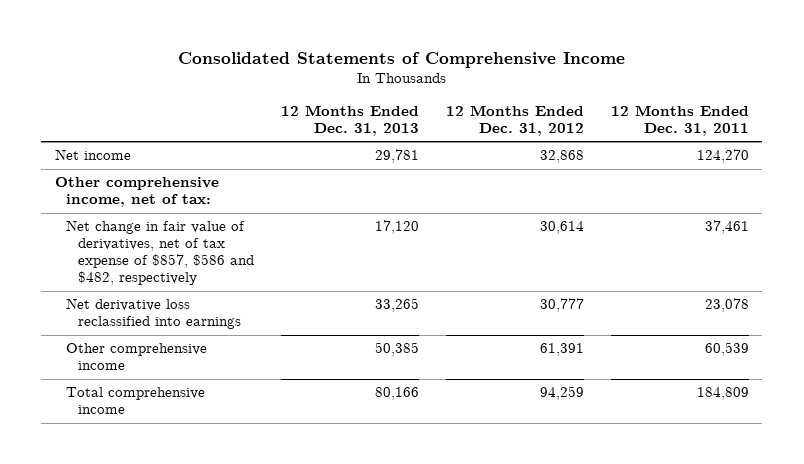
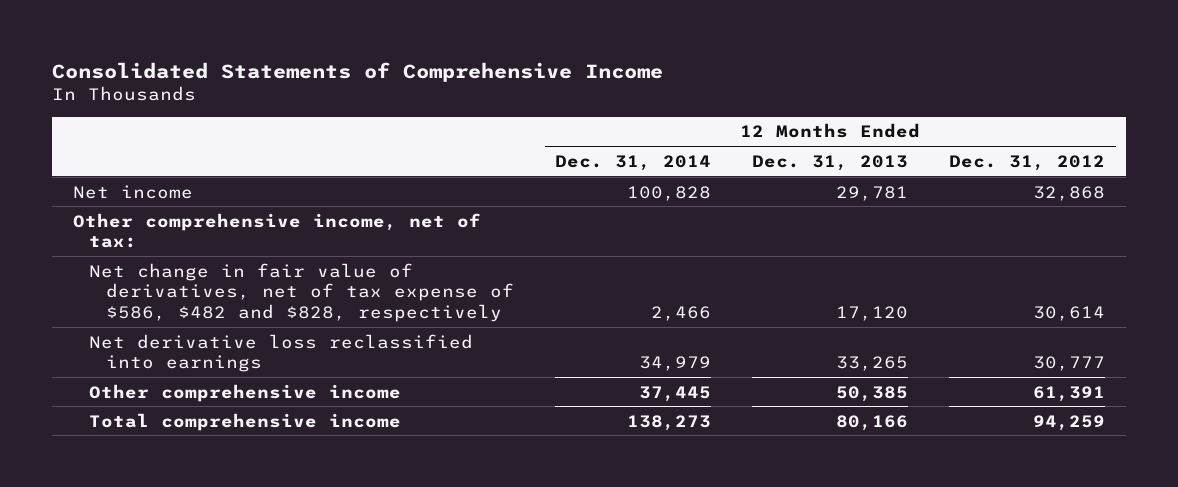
[610,104,749,136] 12 Months Ended Dec. 31, 2011 -> none
none -> [555,154,712,171] Dec. 31, 2014
[66,220,255,286] Net change in fair value of derivatives, net of tax expense of $857, $586 and $482, respectively -> [89,262,515,323] Net change in fair value of derivatives, net of tax expense of $586, $482 and $828, respectively

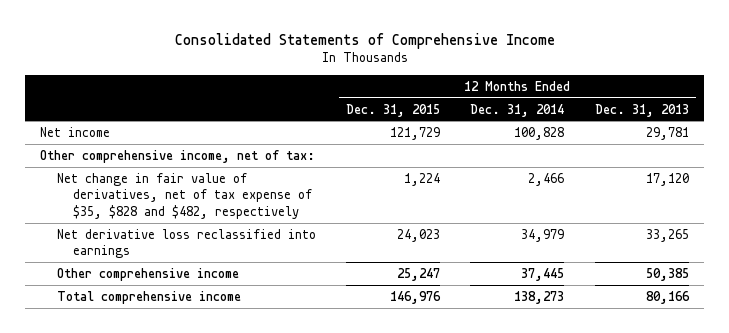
[949,154,1106,171] Dec. 31, 2012 -> none
none -> [346,103,441,117] Dec. 31, 2015
[89,262,515,323] Net change in fair value of derivatives, net of tax expense of $586, $482 and $828, respectively -> [56,172,313,219] Net change in fair value of derivatives, net of tax expense of $35, $828 and $482, respectively

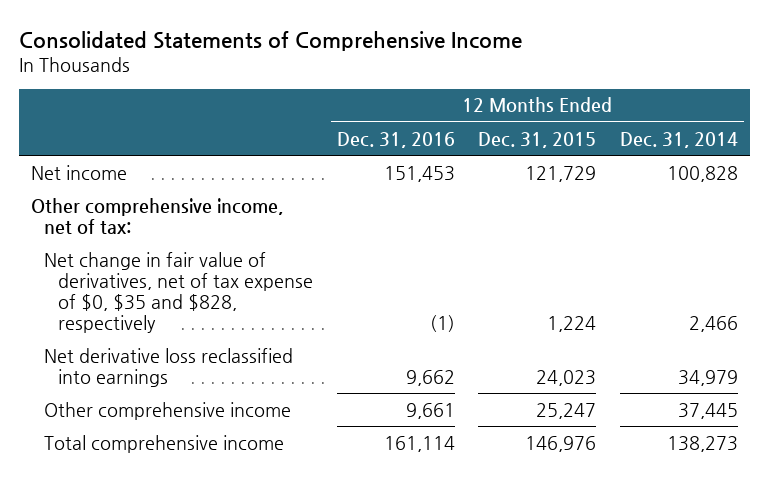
[594,103,689,117] Dec. 31, 2013 -> none
none -> [336,131,455,148] Dec. 31, 2016
[56,172,313,219] Net change in fair value of derivatives, net of tax expense of $35, $828 and $482, respectively -> [44,251,314,333] Net change in fair value of derivatives, net of tax expense of $0, $35 and $828, respectively

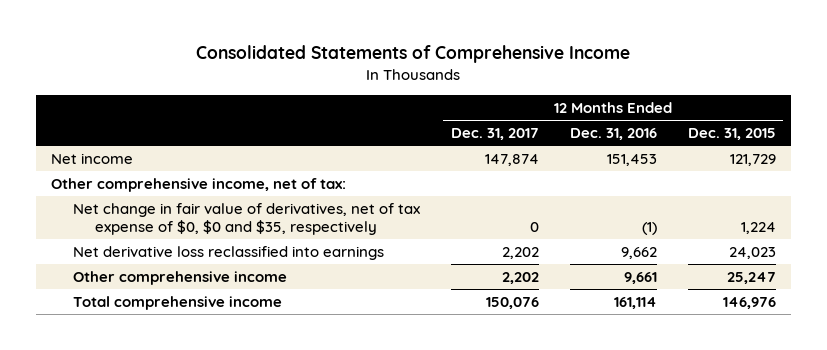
[620,131,739,148] Dec. 31, 2014 -> none
none -> [450,128,539,141] Dec. 31, 2017
[44,251,314,333] Net change in fair value of derivatives, net of tax expense of $0, $35 and $828, respectively -> [73,202,421,235] Net change in fair value of derivatives, net of tax expense of $0, $0 and $35, respectively

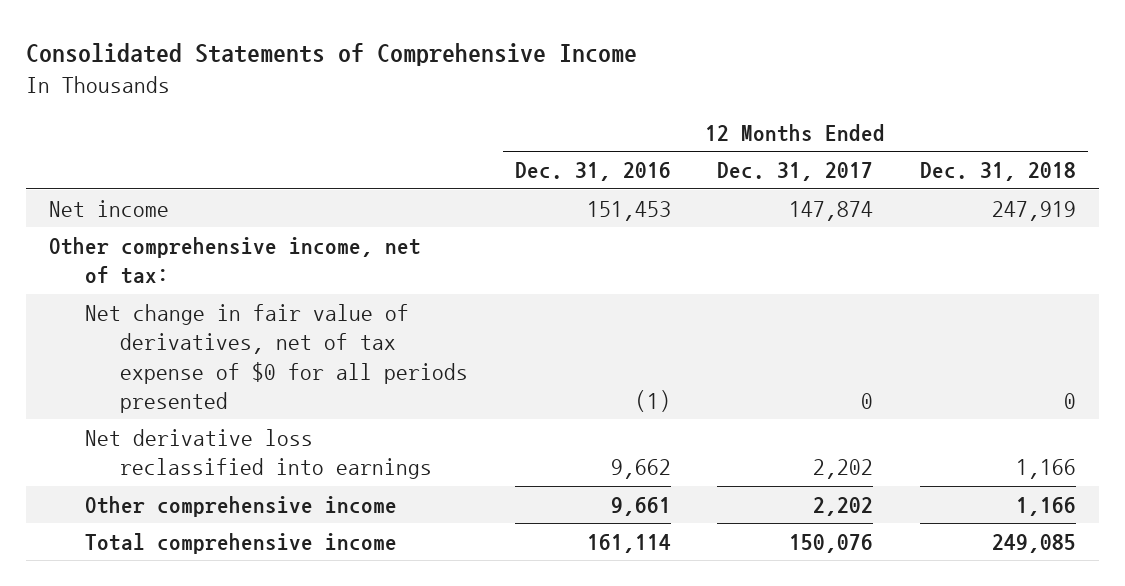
[687,128,776,141] Dec. 31, 2015 -> none
none -> [919,162,1076,182] Dec. 31, 2018
[73,202,421,235] Net change in fair value of derivatives, net of tax expense of $0, $0 and $35, respectively -> [84,303,469,413] Net change in fair value of derivatives, net of tax expense of $0 for all periods presented

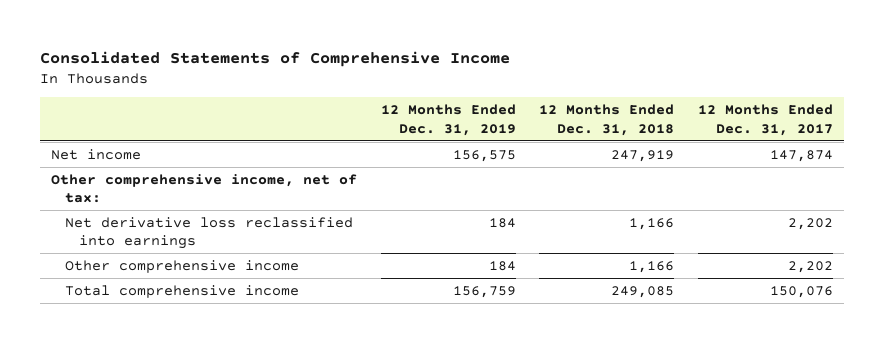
[514,162,671,182] Dec. 31, 2016 -> none
none -> [380,103,516,136] 12 Months Ended Dec. 31, 2019
[84,303,469,413] Net change in fair value of derivatives, net of tax expense of $0 for all periods presented -> none

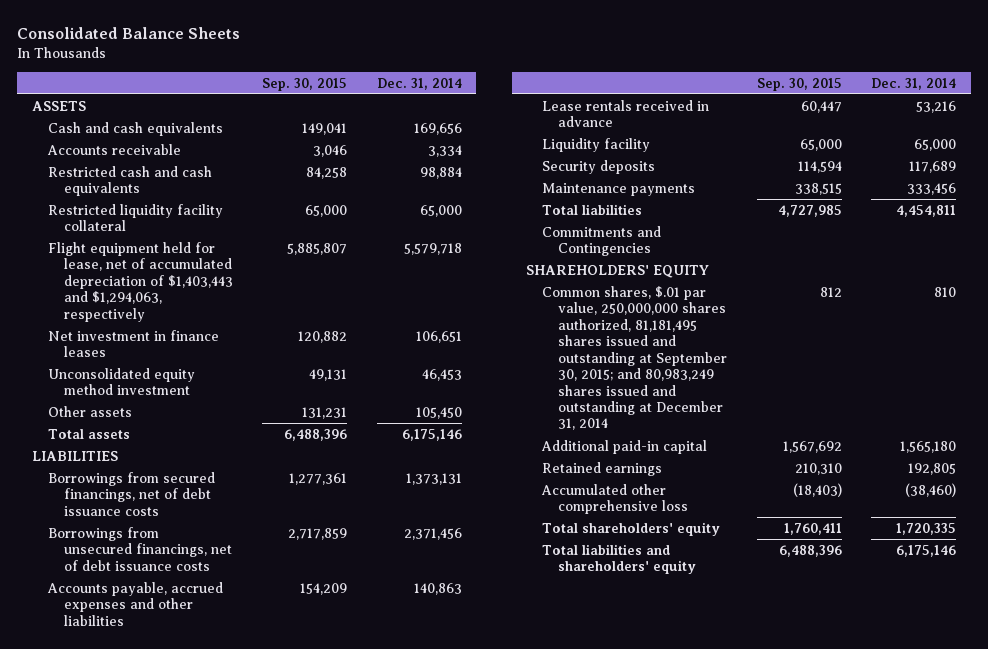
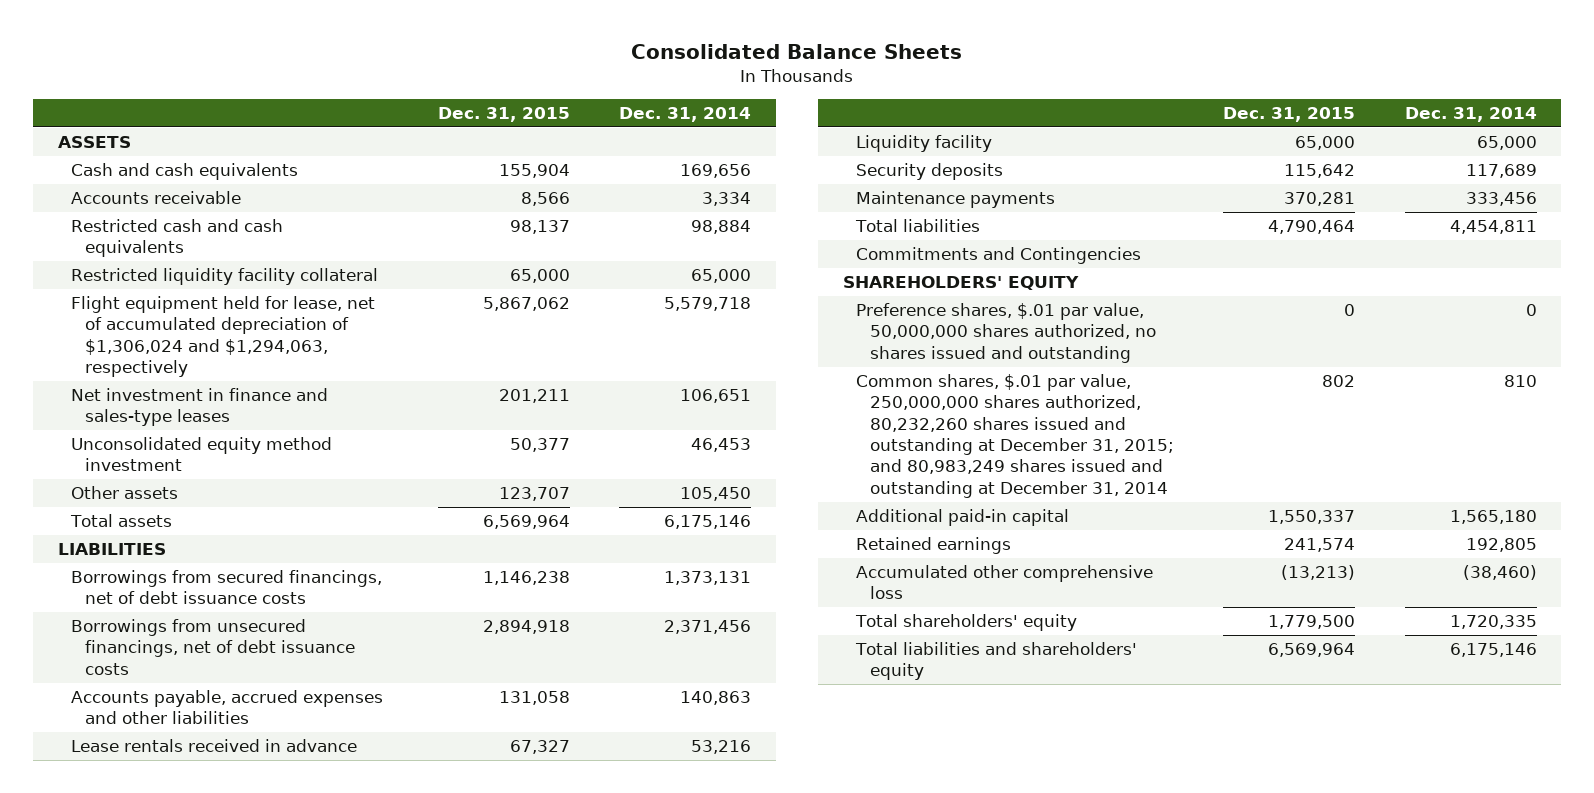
[262,77,348,91] Sep. 30, 2015 -> none
none -> [438,106,571,122] Dec. 31, 2015
[47,241,233,322] Flight equipment held for lease, net of accumulated depreciation of $1,403,443 and $1,294,063, respectively -> [71,296,376,378] Flight equipment held for lease, net of accumulated depreciation of $1,306,024 and $1,294,063, respectively
[47,329,219,358] Net investment in finance leases -> [71,388,329,427] Net investment in finance and sales-type leases
none -> [856,303,1157,363] Preference shares, $.01 par value, 50,000,000 shares authorized, no shares issued and outstanding
[542,285,728,431] Common shares, $.01 par value, 250,000,000 shares authorized, 81,181,495 shares issued and outstanding at September 30, 2015; and 80,983,249 shares issued and outstanding at December 31, 2014 -> [856,374,1175,498] Common shares, $.01 par value, 250,000,000 shares authorized, 80,232,260 shares issued and outstanding at December 31, 2015; and 80,983,249 shares issued and outstanding at December 31, 2014

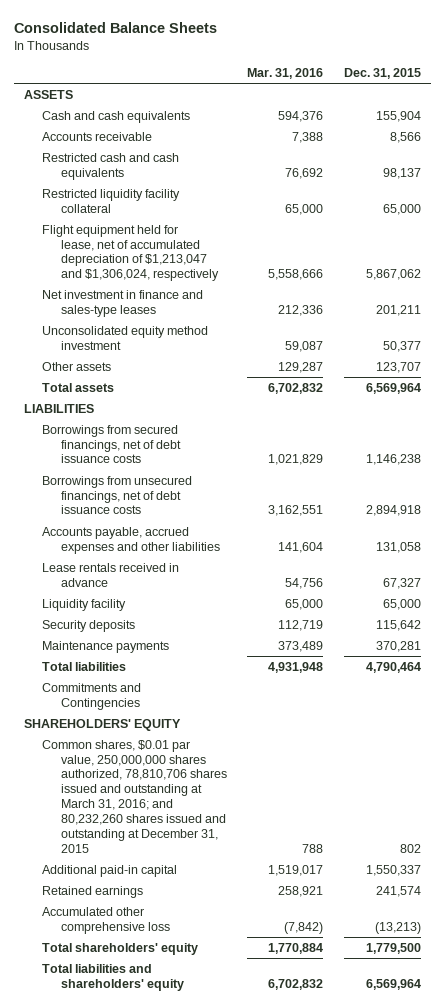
[619,106,752,122] Dec. 31, 2014 -> none
none -> [247,68,324,80] Mar. 31, 2016
[71,296,376,378] Flight equipment held for lease, net of accumulated depreciation of $1,306,024 and $1,294,063, respectively -> [42,224,219,282] Flight equipment held for lease, net of accumulated depreciation of $1,213,047 and $1,306,024, respectively
[856,303,1157,363] Preference shares, $.01 par value, 50,000,000 shares authorized, no shares issued and outstanding -> none
[856,374,1175,498] Common shares, $.01 par value, 250,000,000 shares authorized, 80,232,260 shares issued and outstanding at December 31, 2015; and 80,983,249 shares issued and outstanding at December 31, 2014 -> [42,739,227,853] Common shares, $0.01 par value, 250,000,000 shares authorized, 78,810,706 shares issued and outstanding at March 31, 2016; and 80,232,260 shares issued and outstanding at December 31, 2015

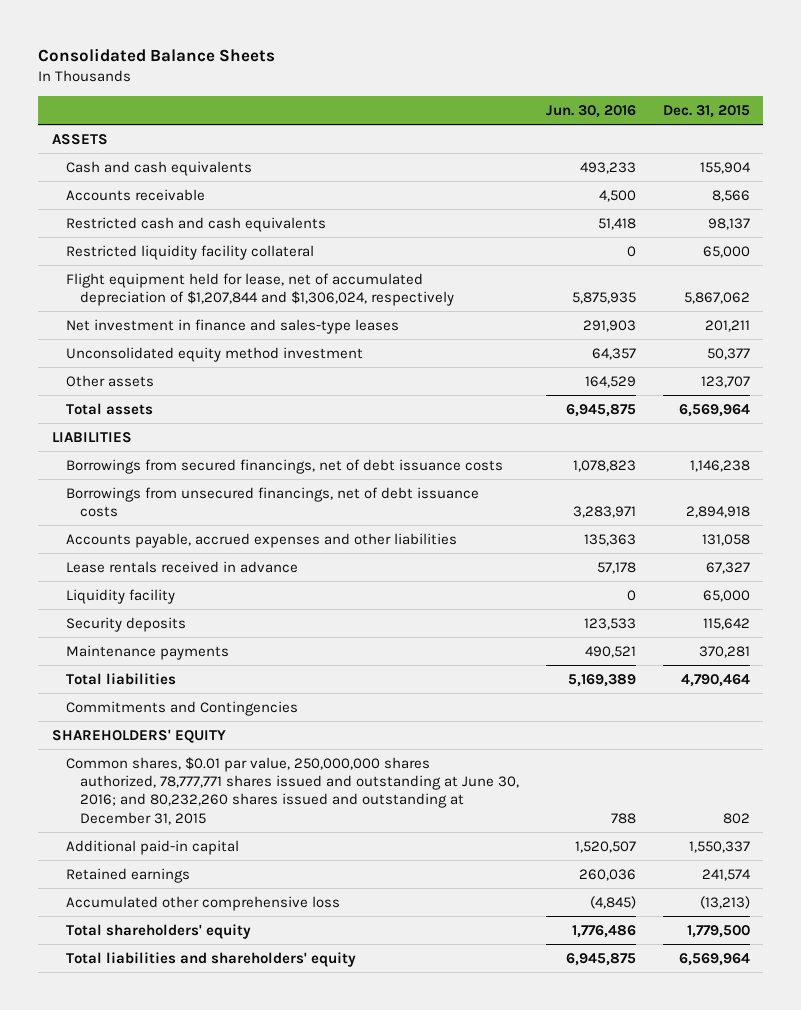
[247,68,324,80] Mar. 31, 2016 -> none
none -> [545,104,636,118] Jun. 30, 2016
[42,224,219,282] Flight equipment held for lease, net of accumulated depreciation of $1,213,047 and $1,306,024, respectively -> [65,272,454,307] Flight equipment held for lease, net of accumulated depreciation of $1,207,844 and $1,306,024, respectively
[42,739,227,853] Common shares, $0.01 par value, 250,000,000 shares authorized, 78,810,706 shares issued and outstanding at March 31, 2016; and 80,232,260 shares issued and outstanding at December 31, 2015 -> [65,756,519,825] Common shares, $0.01 par value, 250,000,000 shares authorized, 78,777,771 shares issued and outstanding at June 30, 2016; and 80,232,260 shares issued and outstanding at December 31, 2015

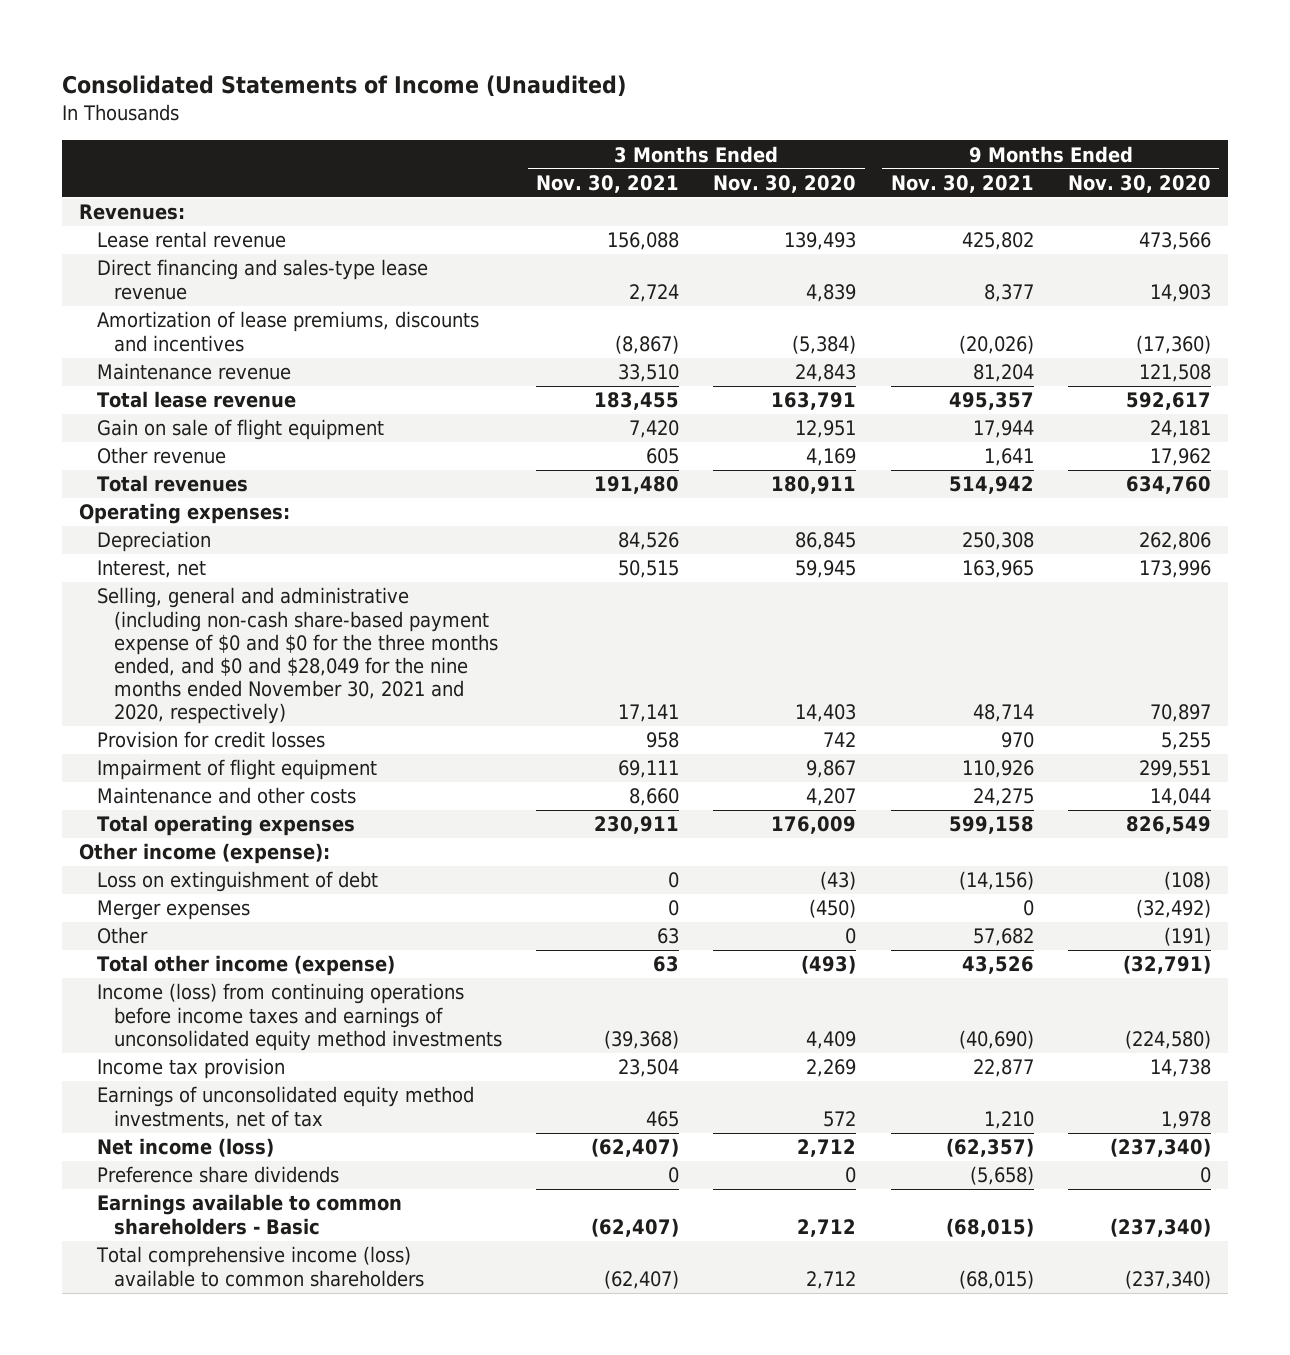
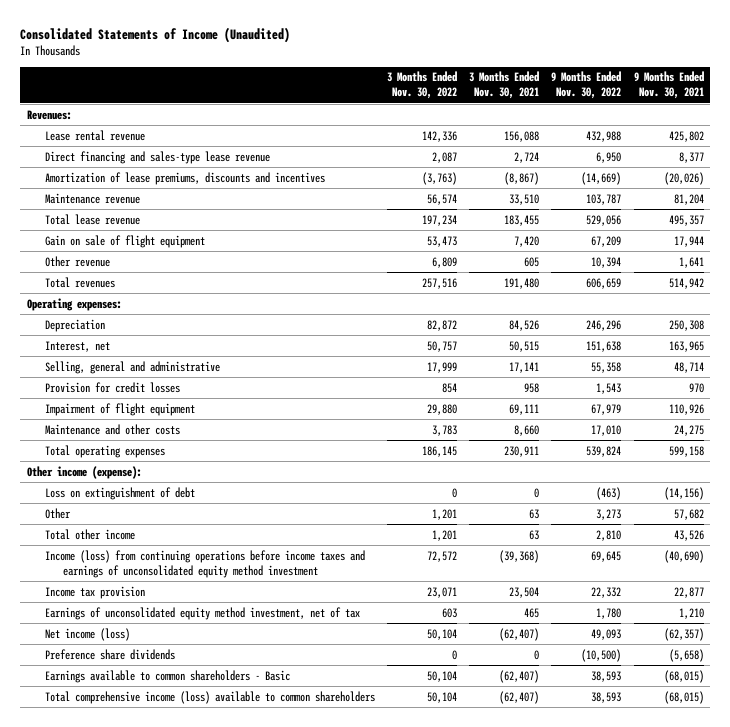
[713,175,857,194] Nov. 30, 2020 -> none
[1067,175,1211,194] Nov. 30, 2020 -> none
none -> [387,71,458,100] 3 Months Ended Nov. 30, 2022
none -> [551,71,622,100] 9 Months Ended Nov. 30, 2022
[96,587,499,725] Selling, general and administrative (including non-cash share-based payment expense of $0 and $0 for the three months ended, and $0 and $28,049 for the nine months ended November 30, 2021 and 2020, respectively) -> [44,360,220,374] Selling, general and administrative
[96,900,250,921] Merger expenses -> none
[96,955,395,977] Total other income (expense) -> [44,528,135,540] Total other income
[96,983,503,1051] Income (loss) from continuing operations before income taxes and earnings of unconsolidated equity method investments -> [44,549,365,578] Income (loss) from continuing operations before income taxes and earnings of unconsolidated equity method investment
[96,1086,474,1129] Earnings of unconsolidated equity method investments, net of tax -> [44,606,360,620] Earnings of unconsolidated equity method investment, net of tax

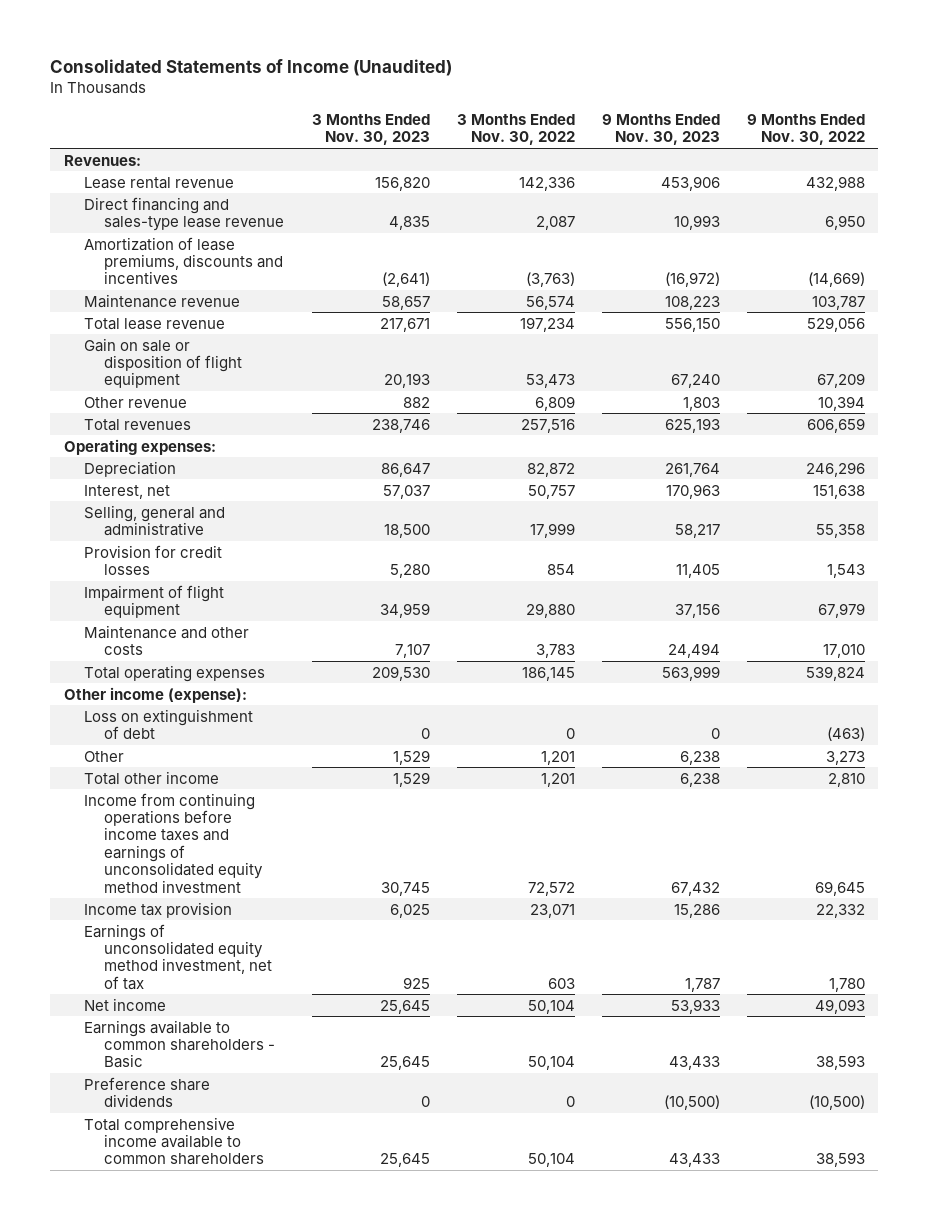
[469,71,540,100] 3 Months Ended Nov. 30, 2021 -> none
[633,71,704,100] 9 Months Ended Nov. 30, 2021 -> none
none -> [311,113,430,146] 3 Months Ended Nov. 30, 2023
none -> [601,113,720,146] 9 Months Ended Nov. 30, 2023
[44,234,205,248] Gain on sale of flight equipment -> [84,337,243,389] Gain on sale or disposition of flight equipment
[44,549,365,578] Income (loss) from continuing operations before income taxes and earnings of unconsolidated equity method investment -> [84,792,264,893] Income from continuing operations before income taxes and earnings of unconsolidated equity method investment
[44,627,130,641] Net income (loss) -> [84,997,167,1011] Net income
[44,648,175,660] Preference share dividends -> [84,1076,211,1107] Preference share dividends
[44,690,375,704] Total comprehensive income (loss) available to common shareholders -> [84,1116,265,1166] Total comprehensive income available to common shareholders

